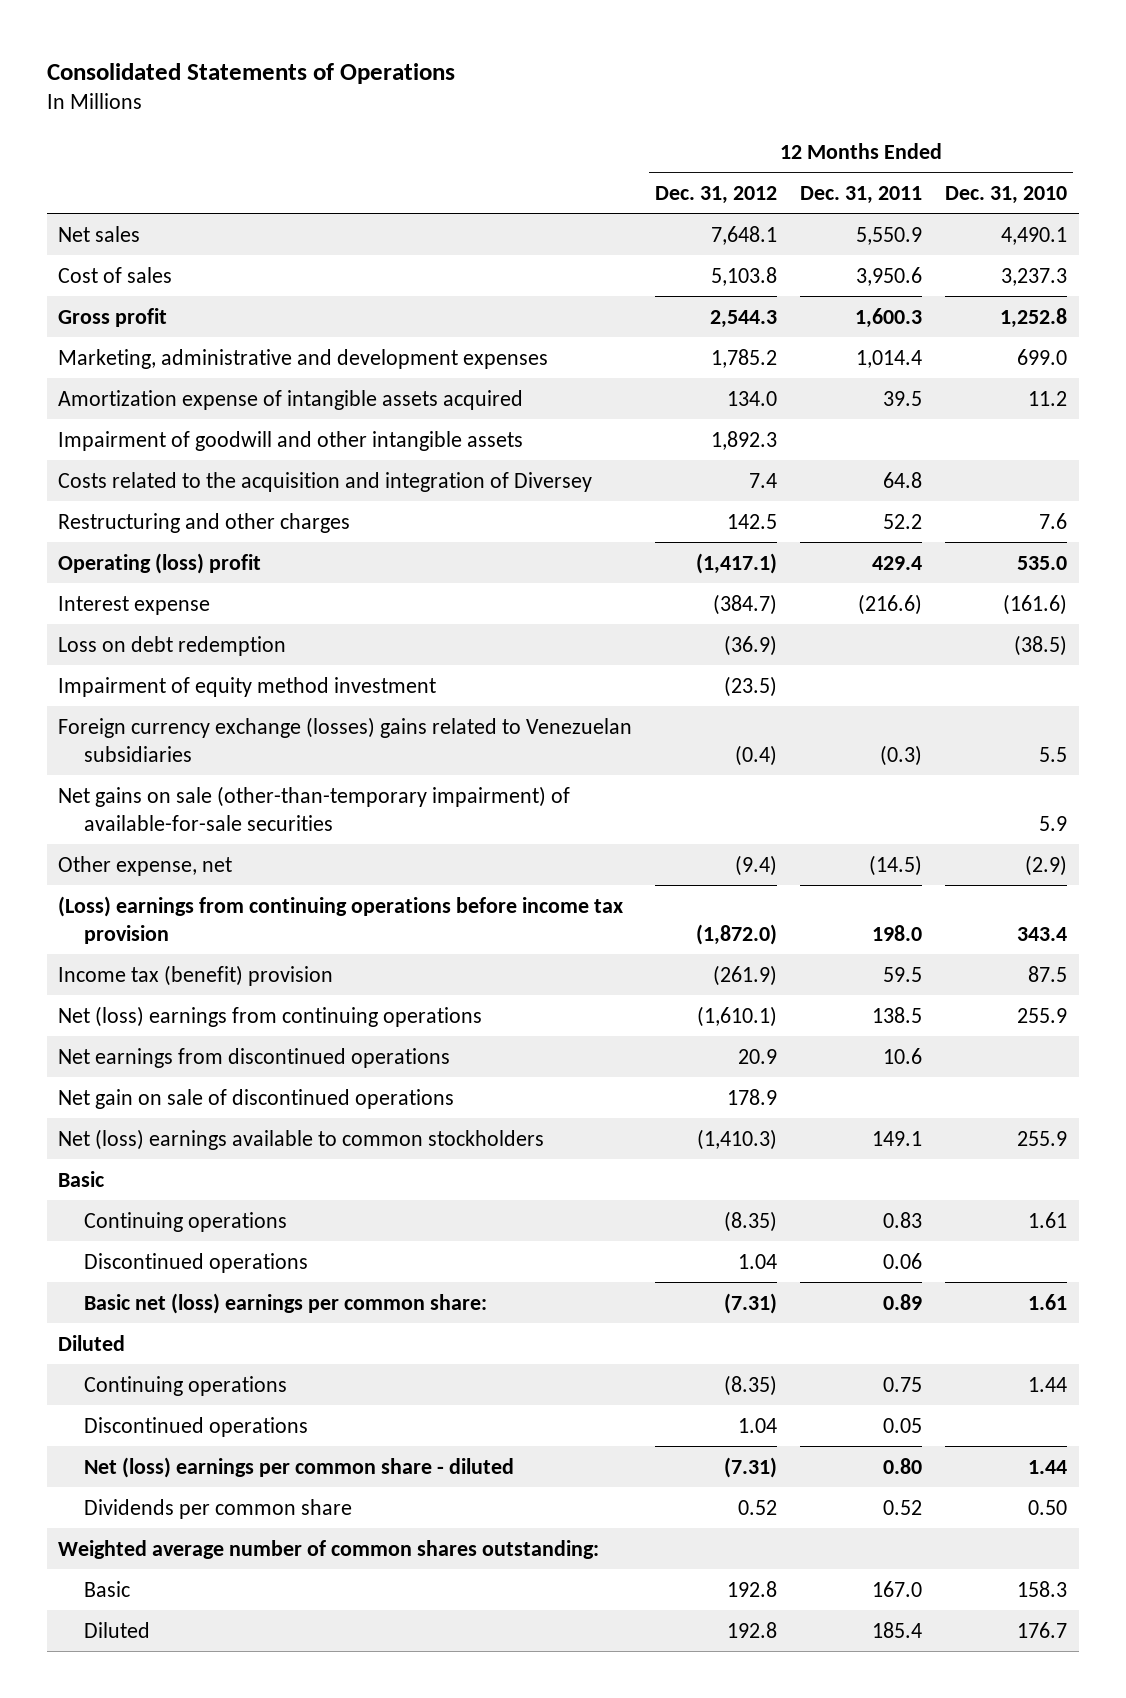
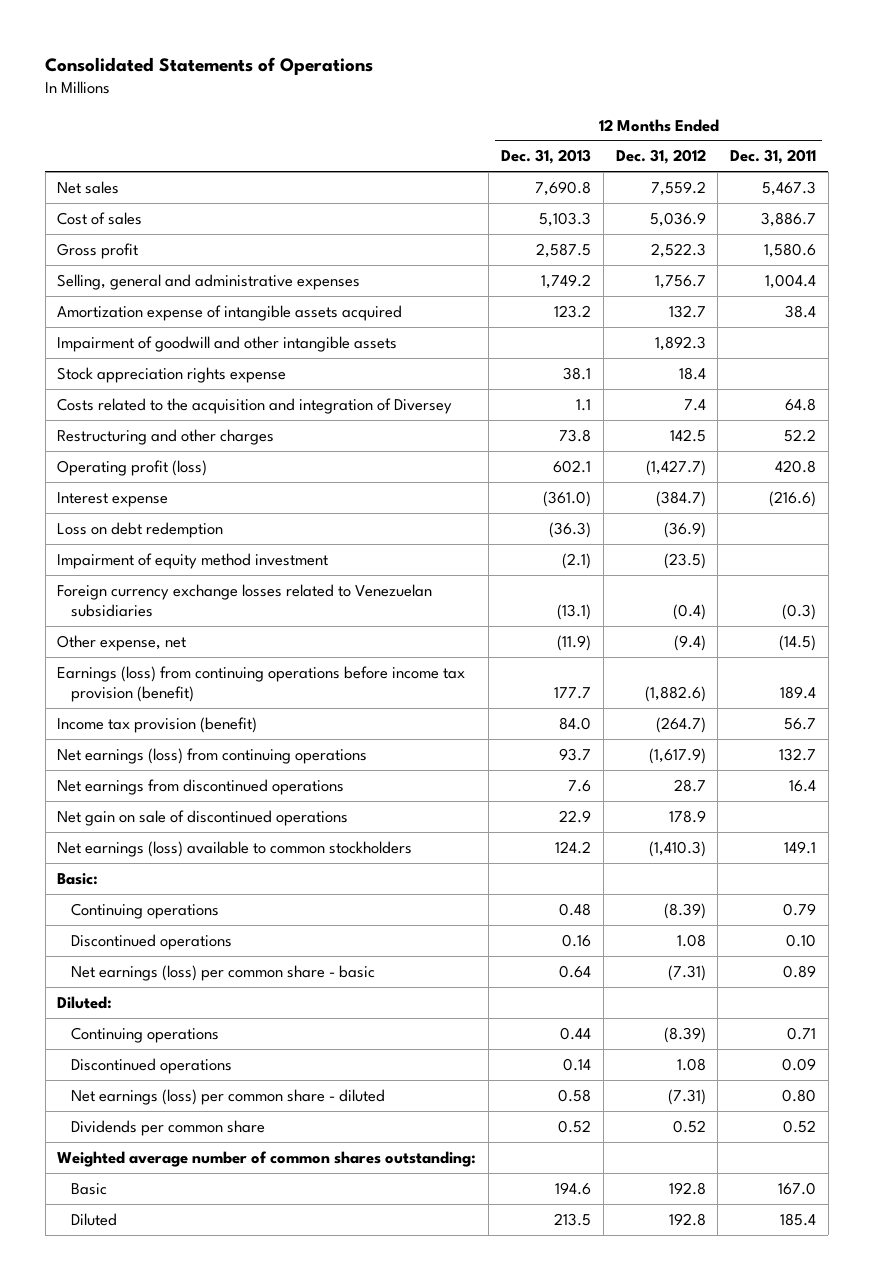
[945,185,1068,204] Dec. 31, 2010 -> none
none -> [501,149,592,165] Dec. 31, 2013
[711,225,778,245] 7,648.1 -> [650,180,706,196] 7,559.2
[856,226,923,245] 5,550.9 -> [762,180,817,196] 5,467.3
[711,266,778,286] 5,103.8 -> [649,211,706,227] 5,036.9
[856,266,923,286] 3,950.6 -> [761,211,817,227] 3,886.7
[710,309,778,328] 2,544.3 -> [650,242,706,258] 2,522.3
[855,307,923,328] 1,600.3 -> [764,242,817,258] 1,580.6
[58,348,549,369] Marketing, administrative and development expenses -> [57,273,361,290] Selling, general and administrative expenses
[711,348,778,368] 1,785.2 -> [654,274,706,289] 1,756.7
[856,349,923,368] 1,014.4 -> [765,273,817,289] 1,004.4
[727,390,778,406] 134.0 -> [668,304,706,318] 132.7
[883,390,923,406] 39.5 -> [785,304,817,318] 38.4
none -> [57,366,287,383] Stock appreciation rights expense
[58,552,262,574] Operating (loss) profit -> [57,459,208,476] Operating profit (loss)
[696,552,778,574] (1,417.1) -> [645,459,706,476] (1,427.7)
[872,555,923,570] 429.4 -> [775,459,817,473] 420.8
[58,785,571,831] Net gains on sale (other-than-temporary impairment) of available-for-sale securities -> none
[58,716,633,762] Foreign currency exchange (losses) gains related to Venezuelan subsidiaries -> [57,583,433,617] Foreign currency exchange losses related to Venezuelan subsidiaries
[58,895,624,944] (Loss) earnings from continuing operations before income tax provision -> [57,665,466,702] Earnings (loss) from continuing operations before income tax provision (benefit)
[696,923,778,945] (1,872.0) -> [644,685,706,702] (1,882.6)
[872,924,923,941] 198.0 -> [780,685,817,699] 189.4
[58,964,334,986] Income tax (benefit) provision -> [57,716,258,733] Income tax provision (benefit)
[713,964,778,986] (261.9) -> [655,716,706,733] (264.7)
[883,966,923,982] 59.5 -> [784,717,817,730] 56.7
[58,1005,483,1027] Net (loss) earnings from continuing operations -> [57,747,368,764] Net earnings (loss) from continuing operations
[697,1005,778,1027] (1,610.1) -> [648,747,706,764] (1,617.9)
[872,1006,923,1023] 138.5 -> [779,747,817,761] 132.7
[738,1048,778,1064] 20.9 -> [673,778,706,792] 28.7
[883,1047,923,1064] 10.6 -> [789,779,817,792] 16.4
[58,1128,545,1150] Net (loss) earnings available to common stockholders -> [57,840,413,857] Net earnings (loss) available to common stockholders
[58,1170,105,1187] Basic -> [57,872,99,885] Basic:
[724,1210,778,1232] (8.35) -> [663,902,706,919] (8.39)
[883,1211,923,1228] 0.83 -> [783,902,817,916] 0.79
[738,1253,778,1269] 1.04 -> [676,933,706,947] 1.08
[883,1252,923,1269] 0.06 -> [786,933,817,947] 0.10
[84,1292,488,1314] Basic net (loss) earnings per common share: -> [70,964,375,981] Net earnings (loss) per common share - basic
[58,1334,126,1351] Diluted -> [57,995,113,1009] Diluted:
[724,1374,778,1396] (8.35) -> [663,1026,706,1043] (8.39)
[883,1376,923,1392] 0.75 -> [787,1026,817,1040] 0.71
[738,1417,778,1433] 1.04 -> [676,1057,706,1071] 1.08
[883,1417,923,1433] 0.05 -> [782,1057,817,1071] 0.09
[84,1456,515,1478] Net (loss) earnings per common share - diluted -> [70,1088,385,1105] Net earnings (loss) per common share - diluted

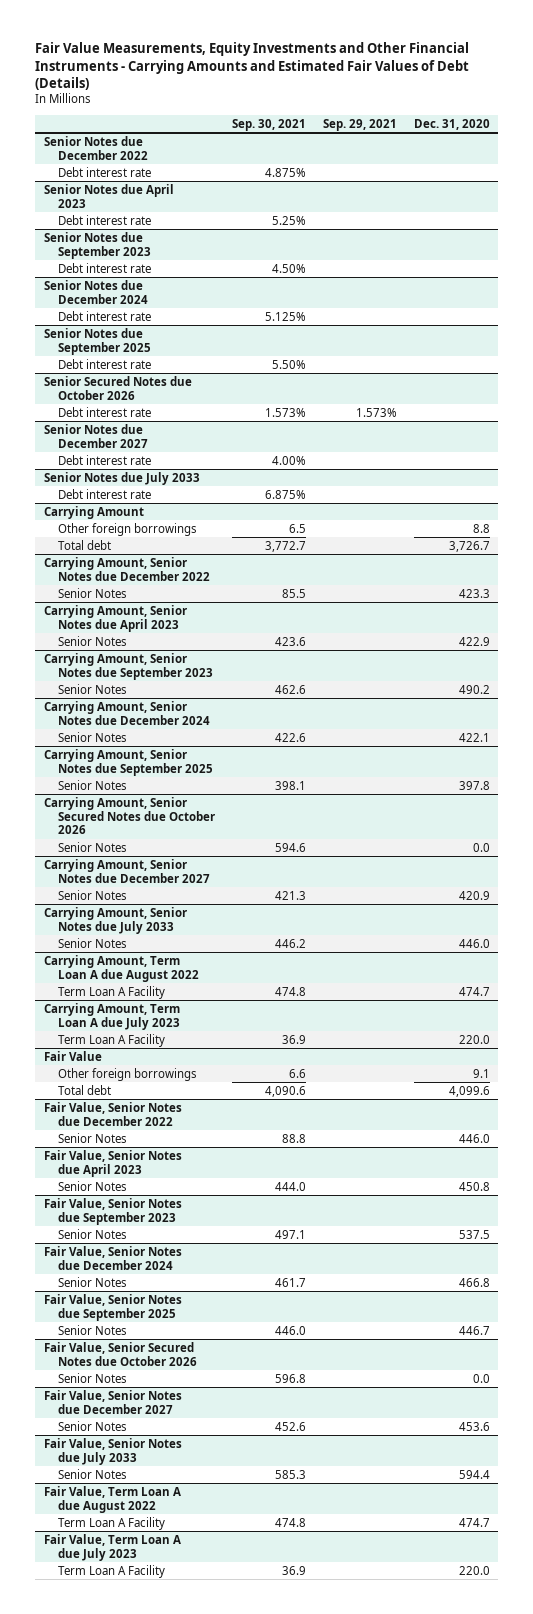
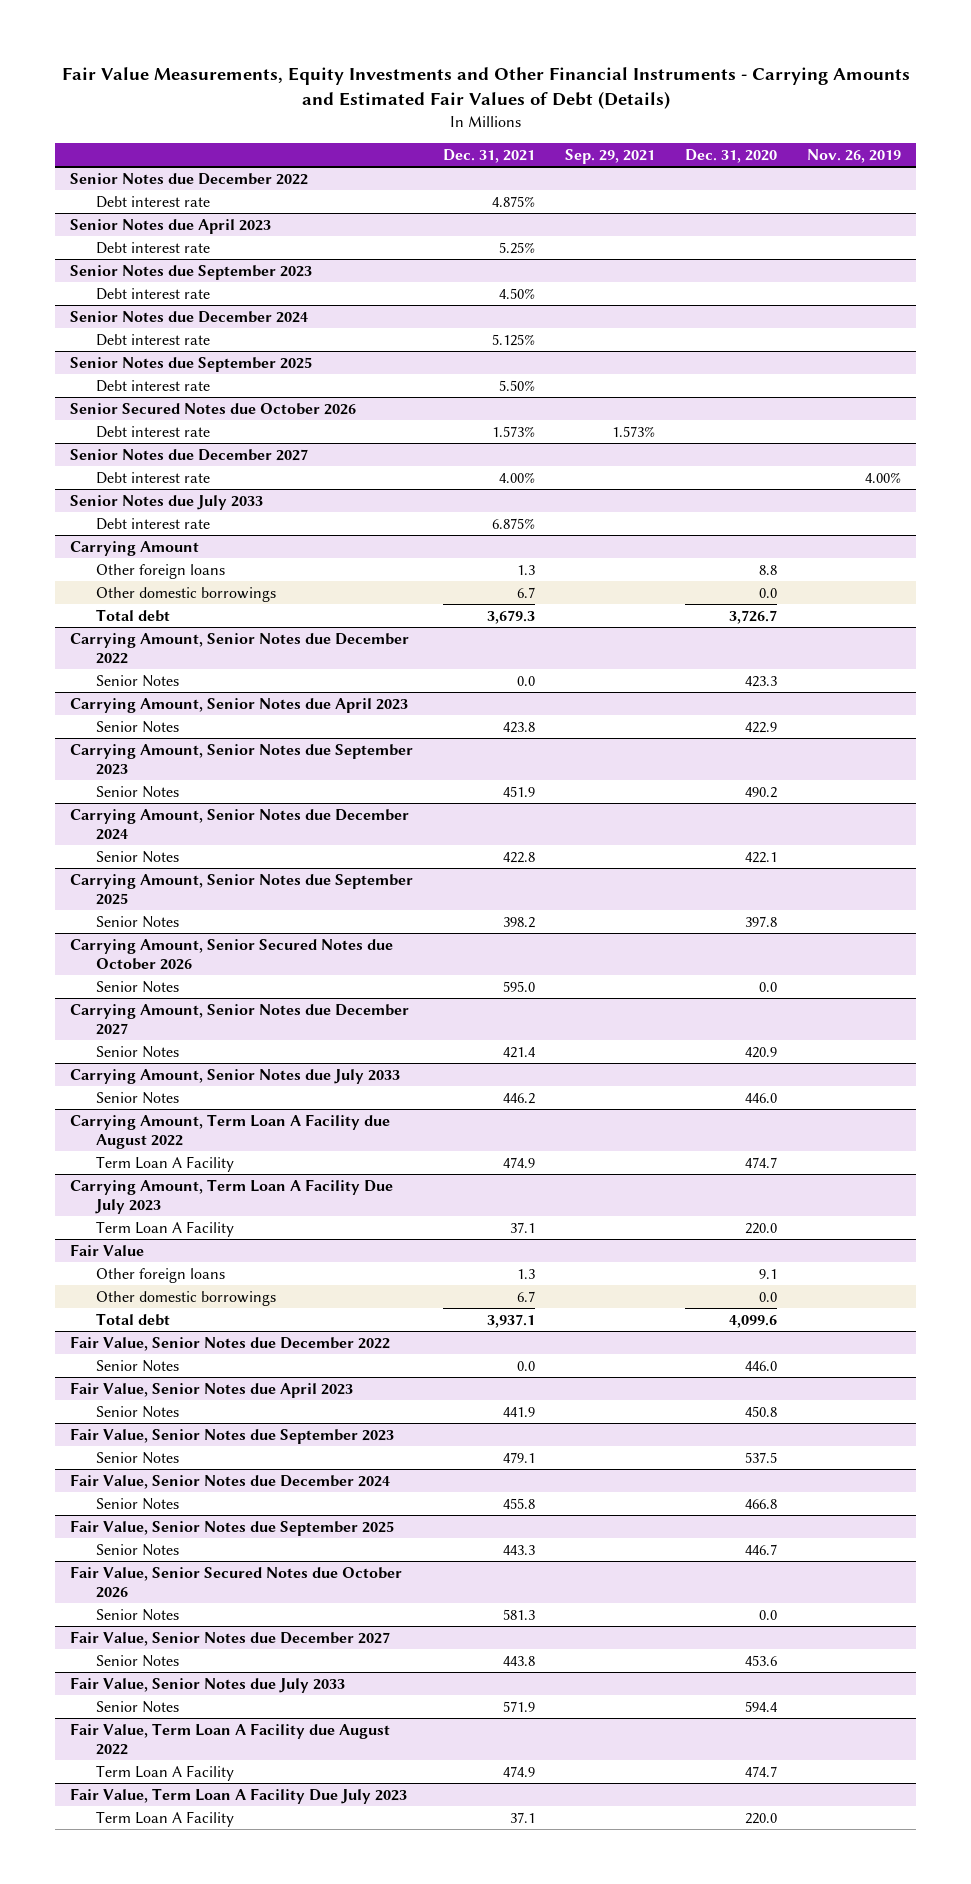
[232,118,307,131] Sep. 30, 2021 -> none
none -> [443,149,536,164] Dec. 31, 2021
none -> [807,149,902,164] Nov. 26, 2019
[58,522,198,536] Other foreign borrowings -> [95,563,225,579] Other foreign loans
none -> [95,586,276,602] Other domestic borrowings
[43,954,200,982] Carrying Amount, Term Loan A due August 2022 -> [70,1113,391,1149] Carrying Amount, Term Loan A Facility due August 2022
[43,1002,181,1030] Carrying Amount, Term Loan A due July 2023 -> [70,1178,394,1214] Carrying Amount, Term Loan A Facility Due July 2023
[58,1067,198,1081] Other foreign borrowings -> [95,1267,225,1283] Other foreign loans
none -> [95,1290,276,1306] Other domestic borrowings
[43,1485,181,1513] Fair Value, Term Loan A due August 2022 -> [70,1722,391,1755] Fair Value, Term Loan A Facility due August 2022
[43,1533,181,1561] Fair Value, Term Loan A due July 2023 -> [70,1787,408,1804] Fair Value, Term Loan A Facility Due July 2023

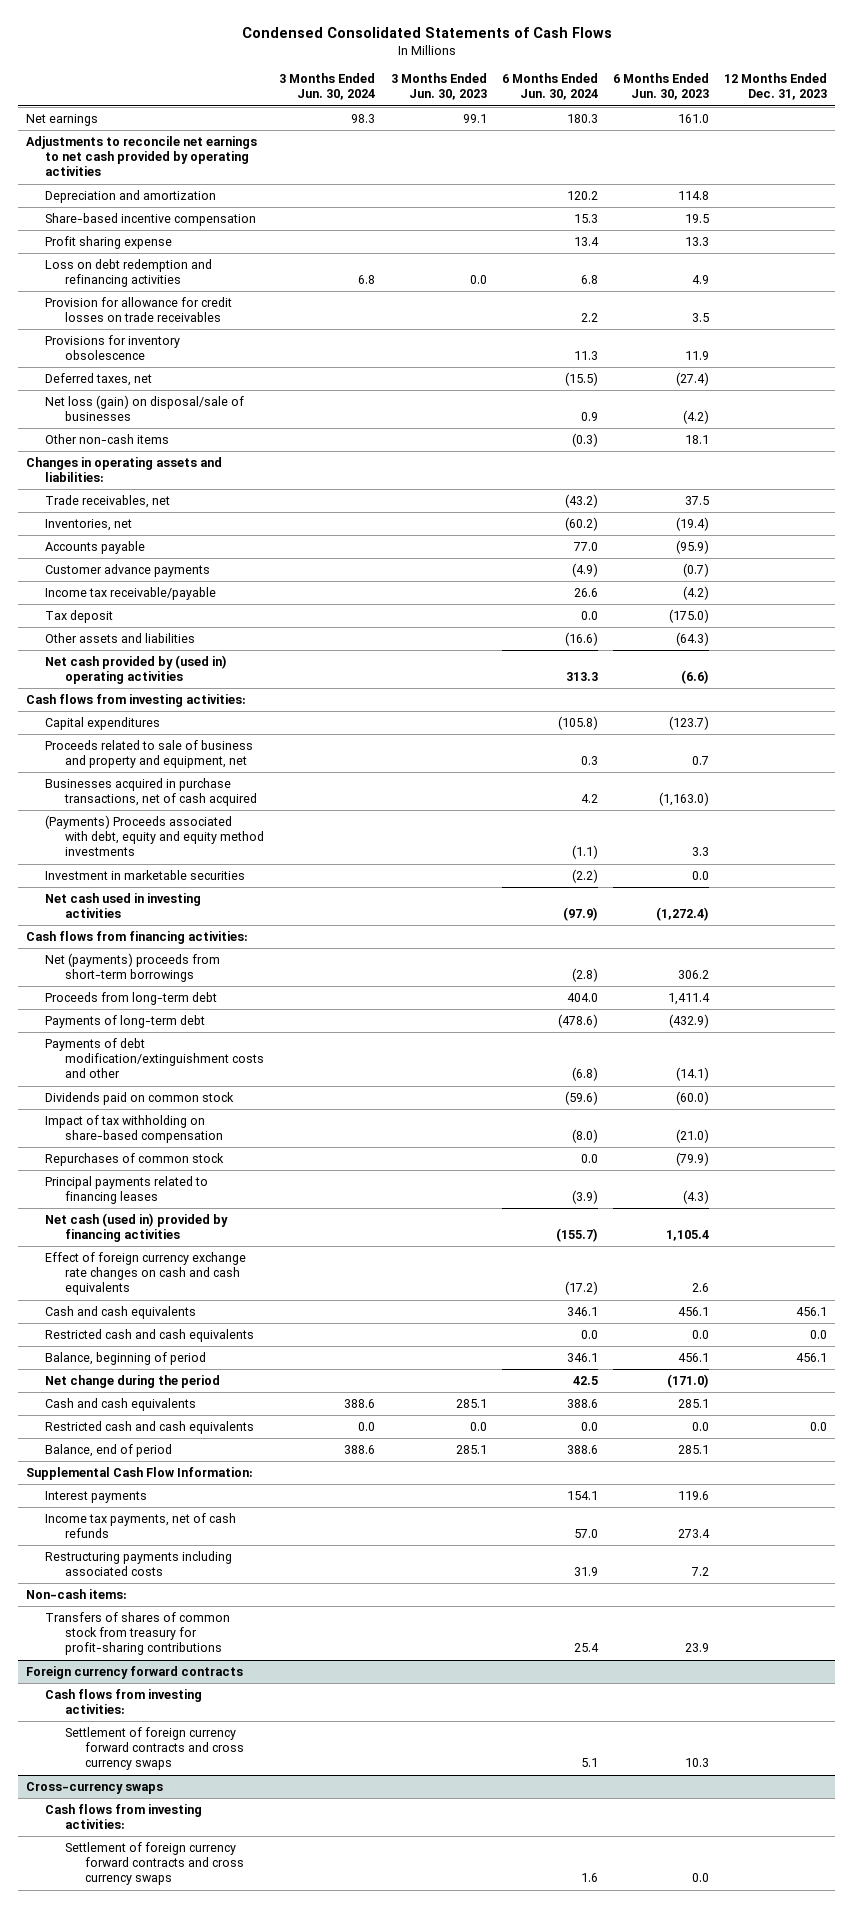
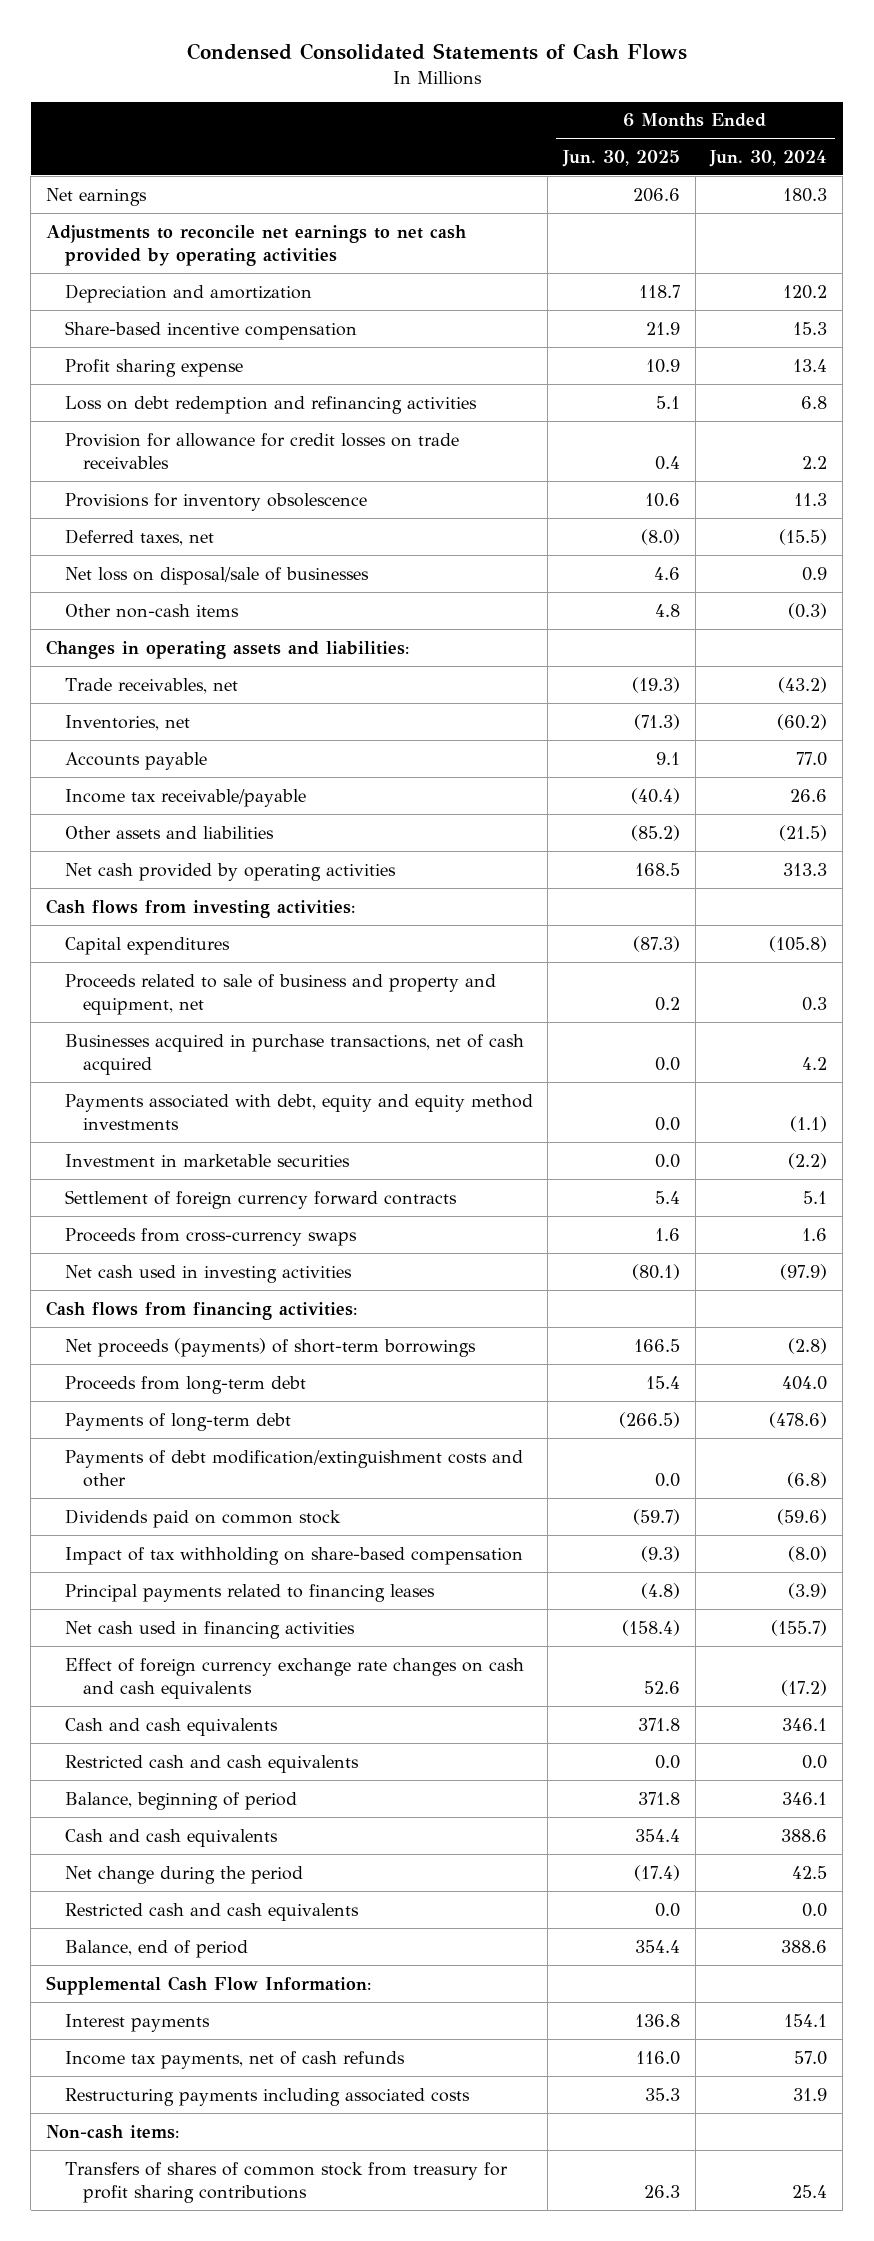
[279,73,376,101] 3 Months Ended Jun. 30, 2024 -> none
[390,73,487,101] 3 Months Ended Jun. 30, 2023 -> none
[613,73,710,101] 6 Months Ended Jun. 30, 2023 -> none
[724,73,828,101] 12 Months Ended Dec. 31, 2023 -> none
none -> [562,149,681,167] Jun. 30, 2025
[45,395,245,422] Net loss (gain) on disposal/sale of businesses -> [64,566,369,585] Net loss on disposal/sale of businesses
[45,564,211,578] Customer advance payments -> none
[45,610,114,624] Tax deposit -> none
[564,632,598,647] (16.6) -> [779,824,828,841] (21.5)
[45,655,228,685] Net cash provided by (used in) operating activities -> [64,862,396,881] Net cash provided by operating activities
[45,815,265,857] (Payments) Proceeds associated with debt, equity and equity method investments -> [64,1093,533,1130] Payments associated with debt, equity and equity method investments
none -> [64,1189,457,1209] Settlement of foreign currency forward contracts
none -> [64,1227,357,1246] Proceeds from cross-currency swaps
[45,953,221,983] Net (payments) proceeds from short-term borrowings -> [64,1337,476,1357] Net proceeds (payments) of short-term borrowings
[45,1153,225,1167] Repurchases of common stock -> none
[45,1213,229,1243] Net cash (used in) provided by financing activities -> [64,1620,355,1639] Net cash used in financing activities
[45,1375,221,1389] Net change during the period -> [64,1865,303,1884] Net change during the period
[25,1666,243,1680] Foreign currency forward contracts -> none
[45,1689,203,1715] Cash flows from investing activities: -> none
[65,1727,245,1771] Settlement of foreign currency forward contracts and cross currency swaps -> none
[25,1782,163,1795] Cross-currency swaps -> none
[45,1804,203,1830] Cash flows from investing activities: -> none
[65,1842,245,1886] Settlement of foreign currency forward contracts and cross currency swaps -> none
[45,1612,231,1656] Transfers of shares of common stock from treasury for profit-sharing contributions -> [64,2161,508,2203] Transfers of shares of common stock from treasury for profit sharing contributions

